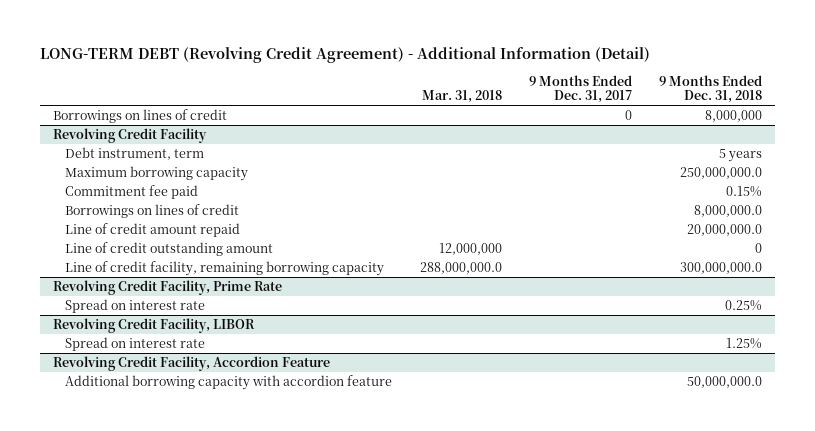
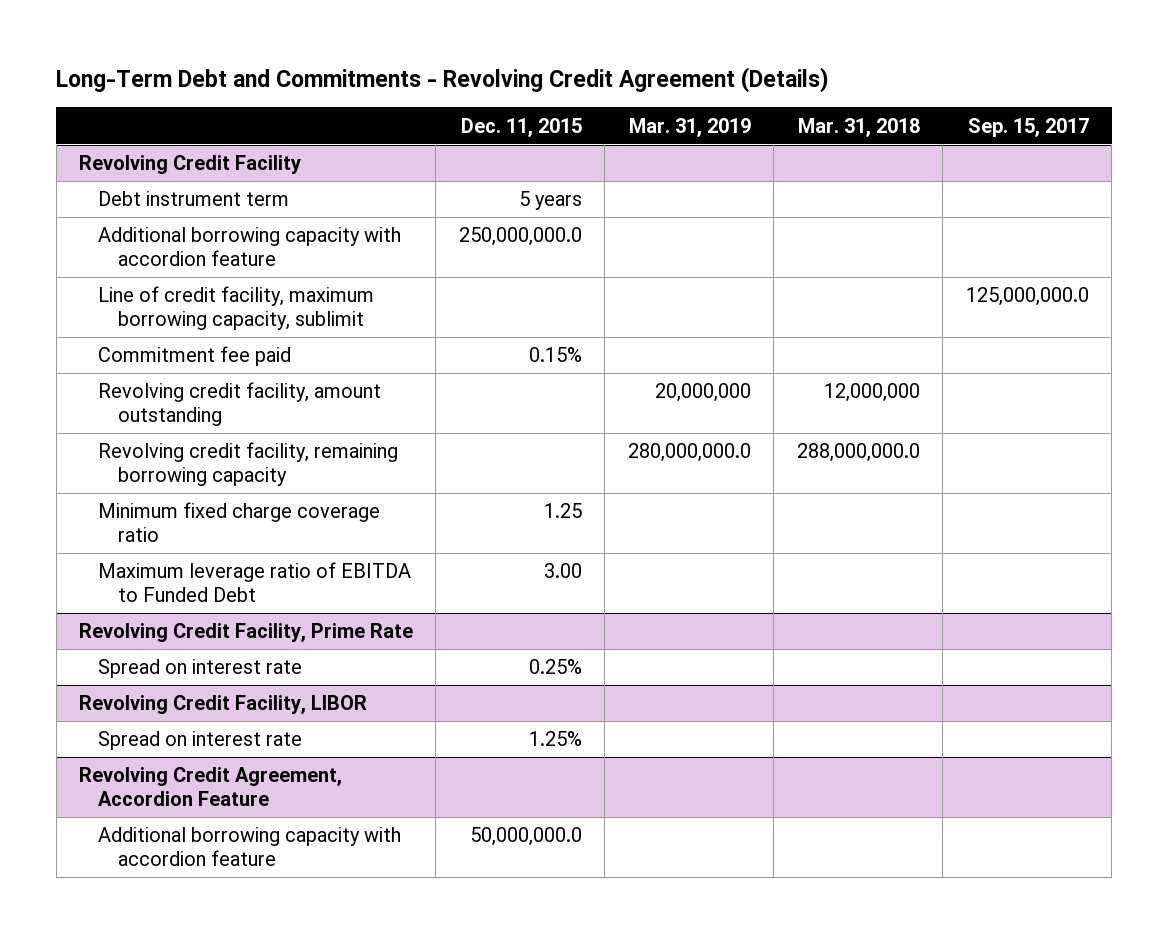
[39,47,650,64] LONG-TERM DEBT (Revolving Credit Agreement) - Additional Information (Detail) -> [56,67,830,94] Long-Term Debt and Commitments - Revolving Credit Agreement (Details)
[528,74,632,104] 9 Months Ended Dec. 31, 2017 -> none
[658,74,762,104] 9 Months Ended Dec. 31, 2018 -> none
none -> [460,117,582,137] Dec. 11, 2015
none -> [628,117,751,137] Mar. 31, 2019
none -> [967,117,1089,137] Sep. 15, 2017
[53,109,228,124] Borrowings on lines of credit -> none
[65,147,205,161] Debt instrument, term -> [98,191,290,207] Debt instrument term
[65,166,249,182] Maximum borrowing capacity -> [98,227,402,267] Additional borrowing capacity with accordion feature
none -> [98,286,375,331] Line of credit facility, maximum borrowing capacity, sublimit
[65,204,240,219] Borrowings on lines of credit -> none
[65,223,241,238] Line of credit amount repaid -> none
[65,242,274,257] Line of credit outstanding amount -> [98,382,382,427] Revolving credit facility, amount outstanding
[65,261,385,277] Line of credit facility, remaining borrowing capacity -> [98,442,399,487] Revolving credit facility, remaining borrowing capacity
none -> [98,502,381,543] Minimum fixed charge coverage ratio
none -> [98,562,412,603] Maximum leverage ratio of EBITDA to Funded Debt
[53,356,331,372] Revolving Credit Facility, Accordion Feature -> none
[65,375,393,391] Additional borrowing capacity with accordion feature -> none
none -> [79,767,343,807] Revolving Credit Agreement, Accordion Feature
none -> [98,827,402,867] Additional borrowing capacity with accordion feature

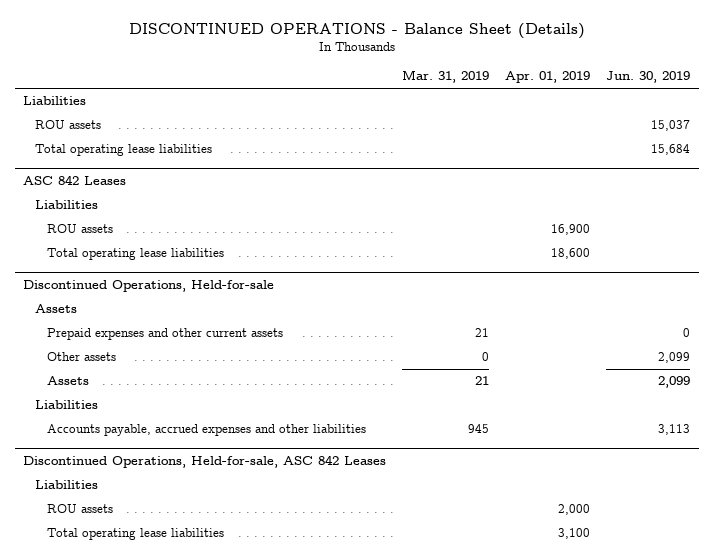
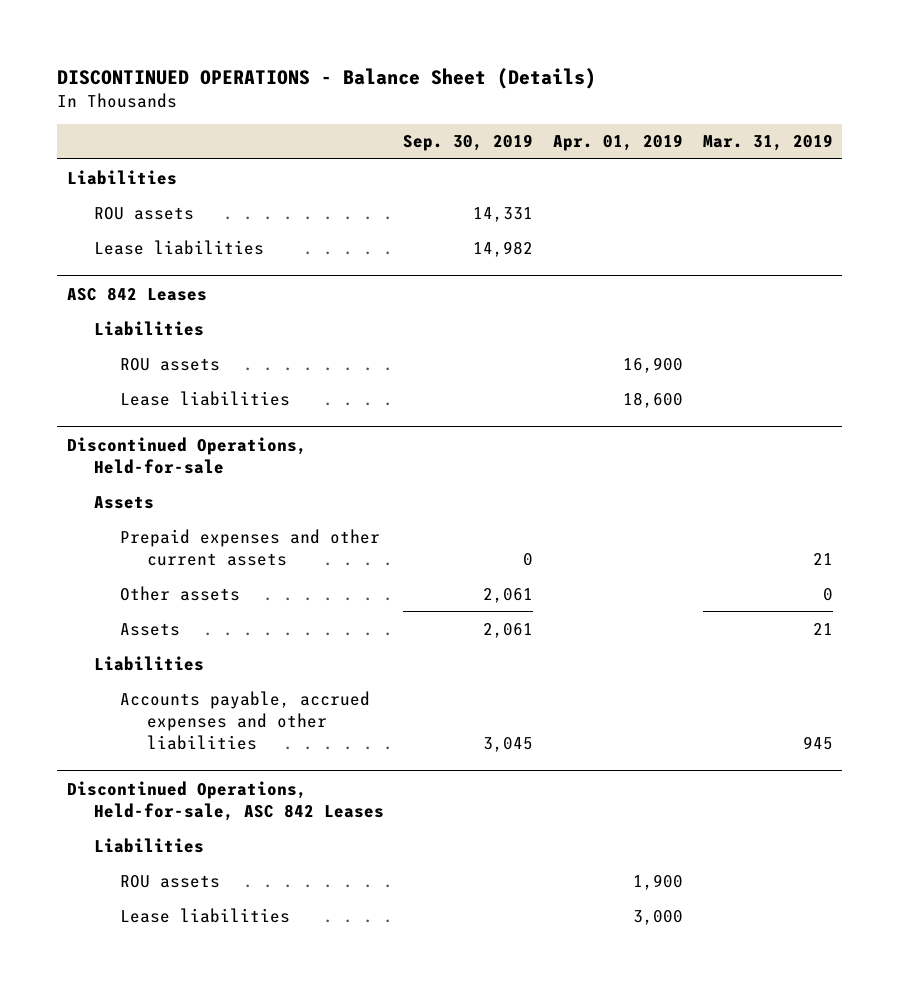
[606,71,691,84] Jun. 30, 2019 -> none
none -> [403,134,534,152] Sep. 30, 2019
[35,144,213,157] Total operating lease liabilities -> [93,239,264,255] Lease liabilities
[47,248,225,261] Total operating lease liabilities -> [120,390,291,406] Lease liabilities
[558,504,591,516] 2,000 -> [632,873,683,890] 1,900
[47,528,225,541] Total operating lease liabilities -> [120,907,291,923] Lease liabilities
[558,528,591,540] 3,100 -> [632,909,683,925] 3,000

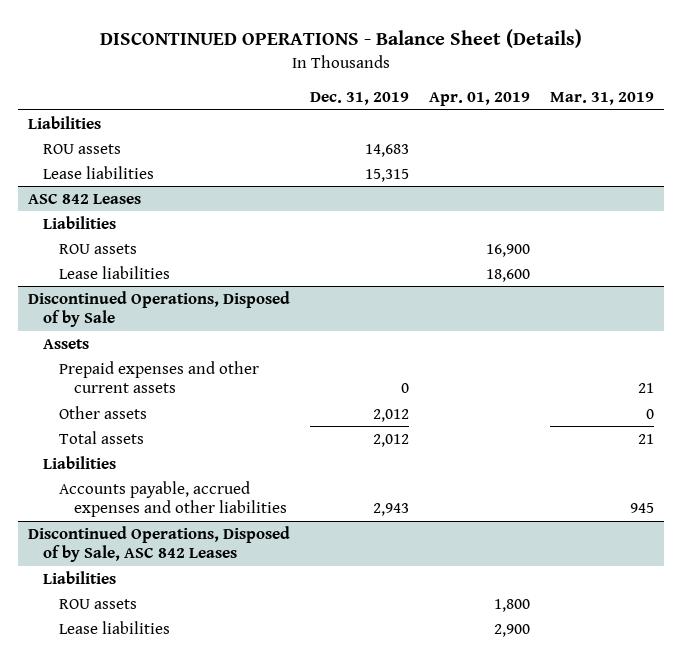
[403,134,534,152] Sep. 30, 2019 -> none
none -> [309,92,409,106] Dec. 31, 2019
[66,436,307,474] Discontinued Operations, Held-for-sale -> [28,290,291,328] Discontinued Operations, Disposed of by Sale
[120,622,181,636] Assets -> [58,430,144,444] Total assets
[66,780,384,821] Discontinued Operations, Held-for-sale, ASC 842 Leases -> [28,525,291,563] Discontinued Operations, Disposed of by Sale, ASC 842 Leases
[632,873,683,890] 1,900 -> [493,598,530,612] 1,800
[632,909,683,925] 3,000 -> [493,623,530,637] 2,900

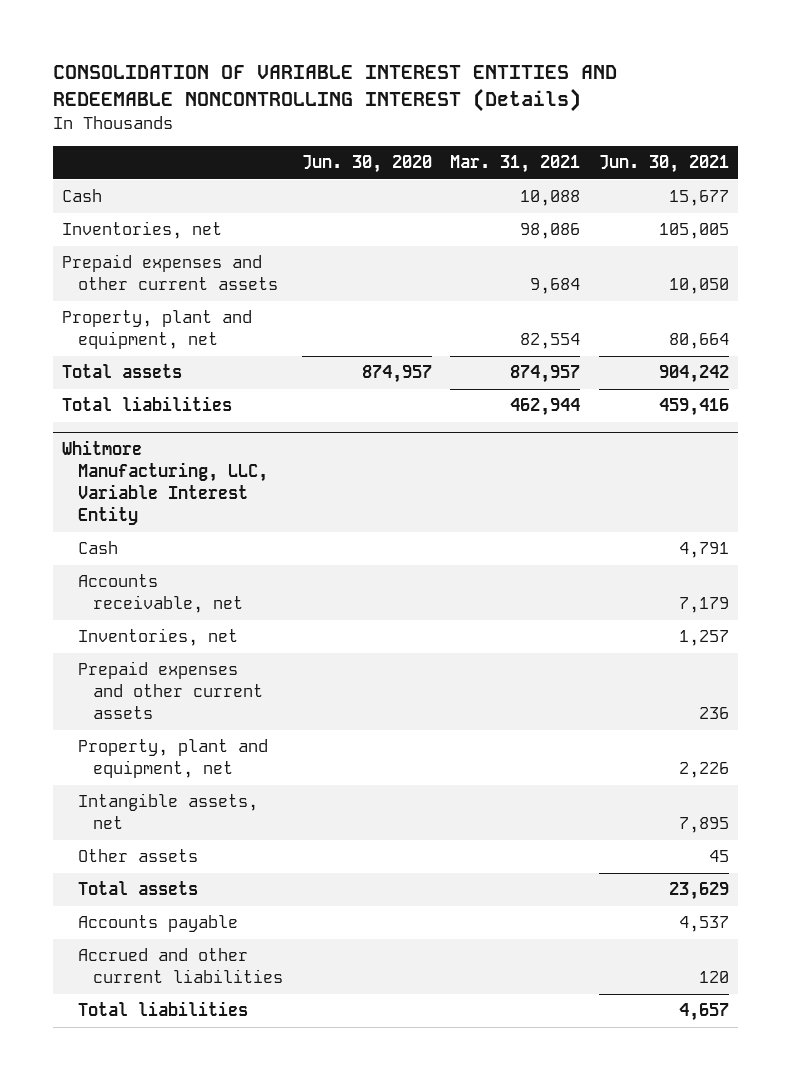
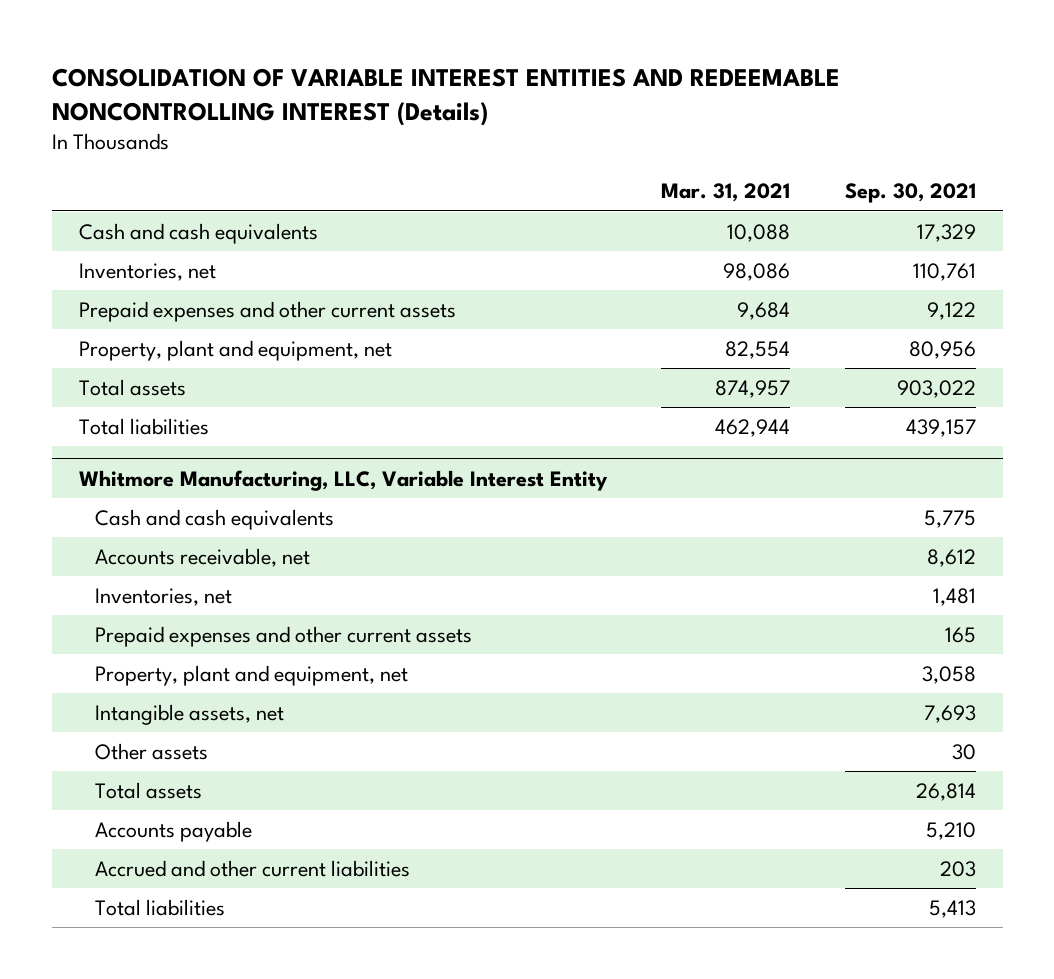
[301,155,432,174] Jun. 30, 2020 -> none
[598,155,729,174] Jun. 30, 2021 -> none
none -> [844,183,976,204] Sep. 30, 2021
[62,189,103,203] Cash -> [78,222,318,244] Cash and cash equivalents
[77,541,118,555] Cash -> [94,508,334,530] Cash and cash equivalents

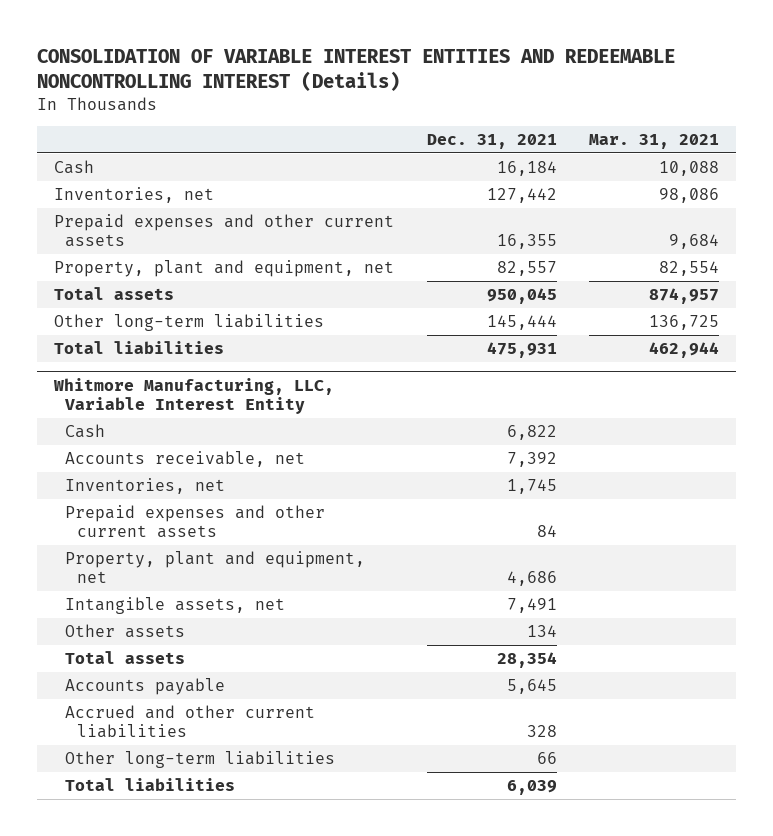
[844,183,976,204] Sep. 30, 2021 -> none
none -> [426,133,557,149] Dec. 31, 2021
[78,222,318,244] Cash and cash equivalents -> [53,160,94,175] Cash
none -> [53,314,324,332] Other long-term liabilities
[94,508,334,530] Cash and cash equivalents -> [65,424,106,439] Cash
none -> [65,751,336,769] Other long-term liabilities

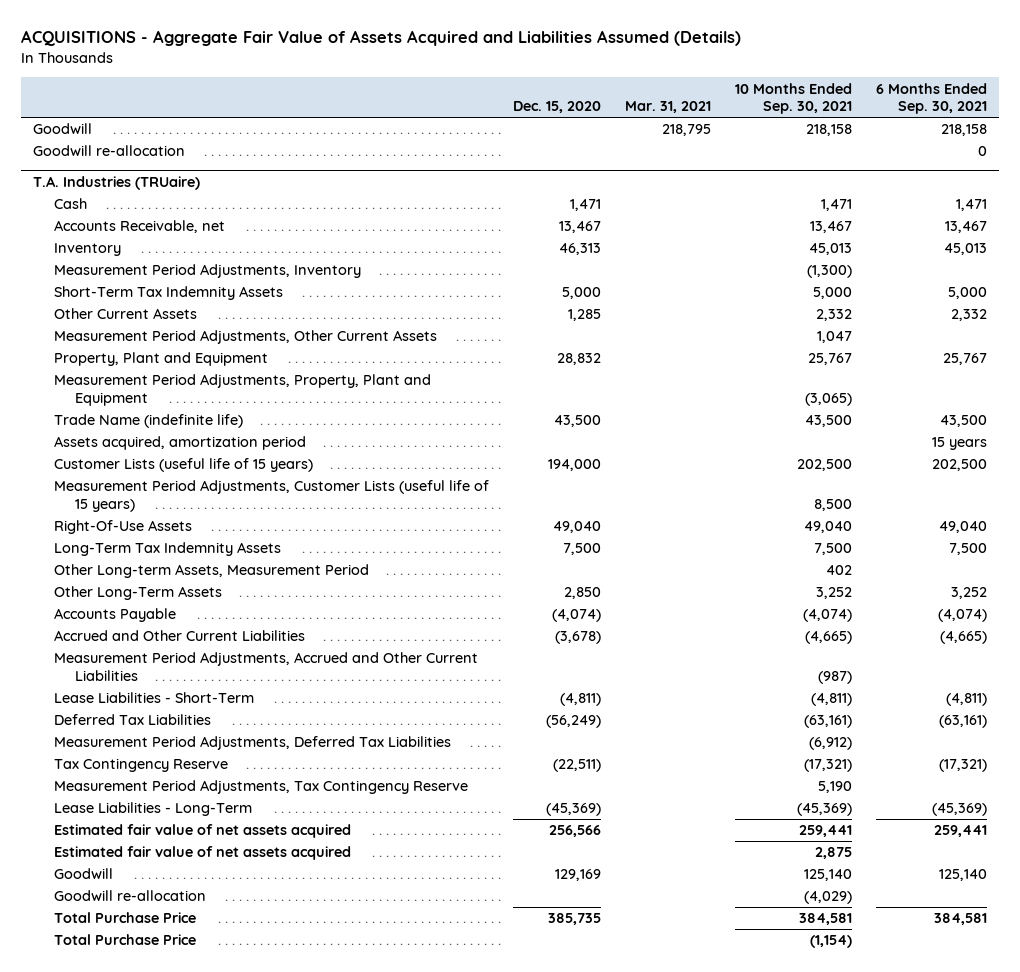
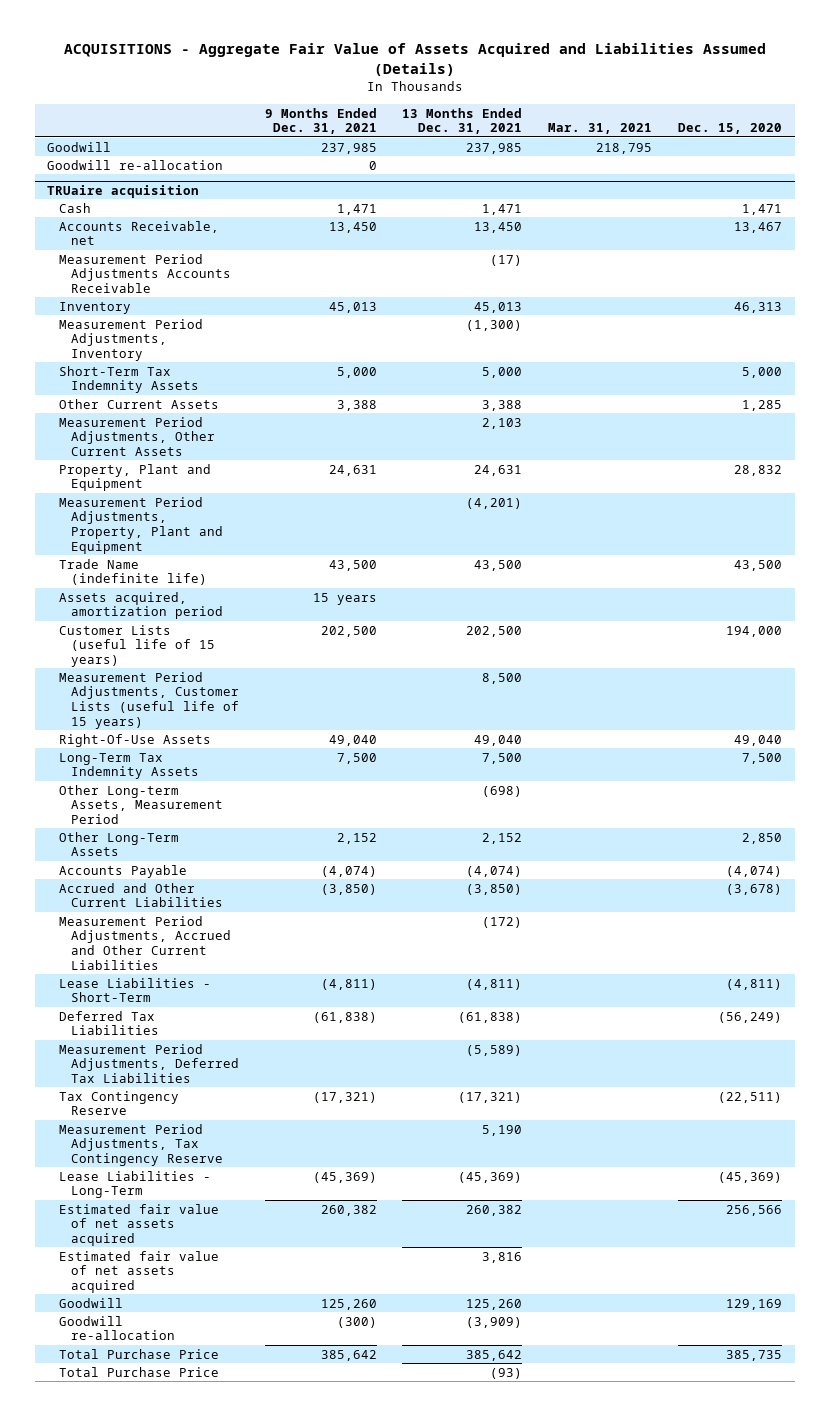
[735,82,853,115] 10 Months Ended Sep. 30, 2021 -> none
[876,82,988,115] 6 Months Ended Sep. 30, 2021 -> none
none -> [264,107,377,135] 9 Months Ended Dec. 31, 2021
none -> [402,107,523,135] 13 Months Ended Dec. 31, 2021
[32,176,200,191] T.A. Industries (TRUaire) -> [47,184,200,198] TRUaire acquisition
none -> [59,253,231,293] Measurement Period Adjustments Accounts Receivable

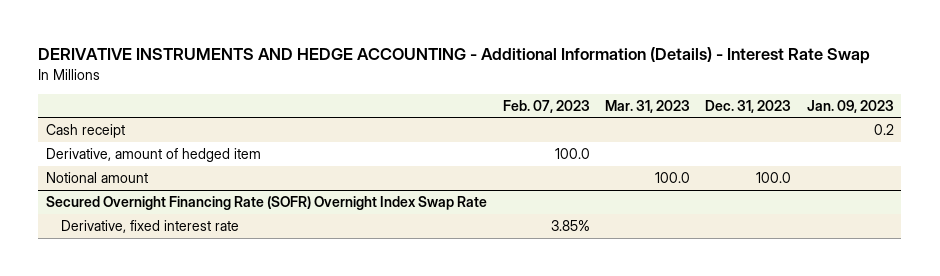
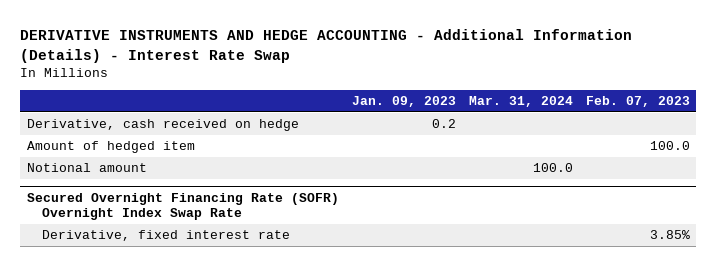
[604,99,690,113] Mar. 31, 2023 -> none
[705,99,792,113] Dec. 31, 2023 -> none
none -> [468,96,573,108] Mar. 31, 2024
[46,124,126,139] Cash receipt -> [26,119,299,132] Derivative, cash received on hedge
[46,148,262,163] Derivative, amount of hedged item -> [26,141,195,154] Amount of hedged item

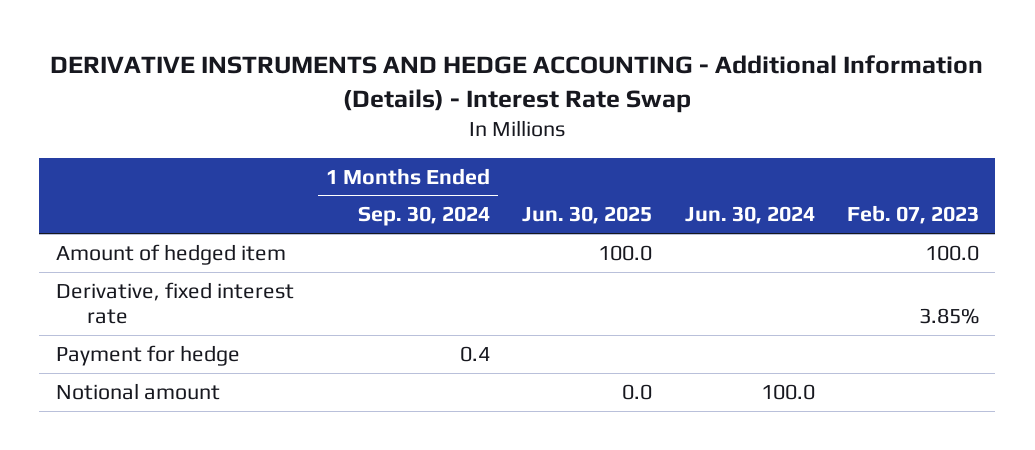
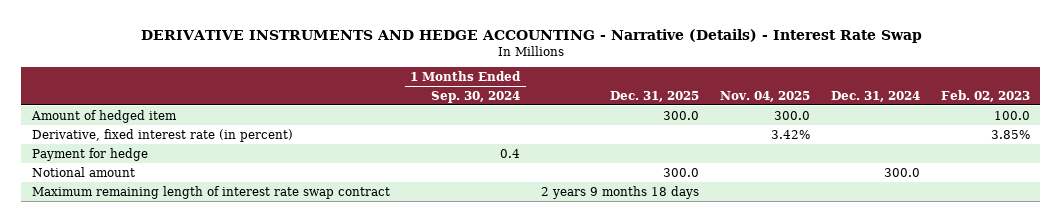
[50,55,984,113] DERIVATIVE INSTRUMENTS AND HEDGE ACCOUNTING - Additional Information (Details) - Interest Rate Swap -> [140,28,922,43] DERIVATIVE INSTRUMENTS AND HEDGE ACCOUNTING - Narrative (Details) - Interest Rate Swap
[522,206,653,225] Jun. 30, 2025 -> none
[684,206,815,225] Jun. 30, 2024 -> none
[847,205,980,225] Feb. 07, 2023 -> none
none -> [610,90,700,102] Dec. 31, 2025
none -> [720,90,811,102] Nov. 04, 2025
none -> [830,90,920,102] Dec. 31, 2024
none -> [940,89,1030,102] Feb. 02, 2023
[55,281,294,325] Derivative, fixed interest rate -> [31,128,293,142] Derivative, fixed interest rate (in percent)
none -> [31,185,390,199] Maximum remaining length of interest rate swap contract

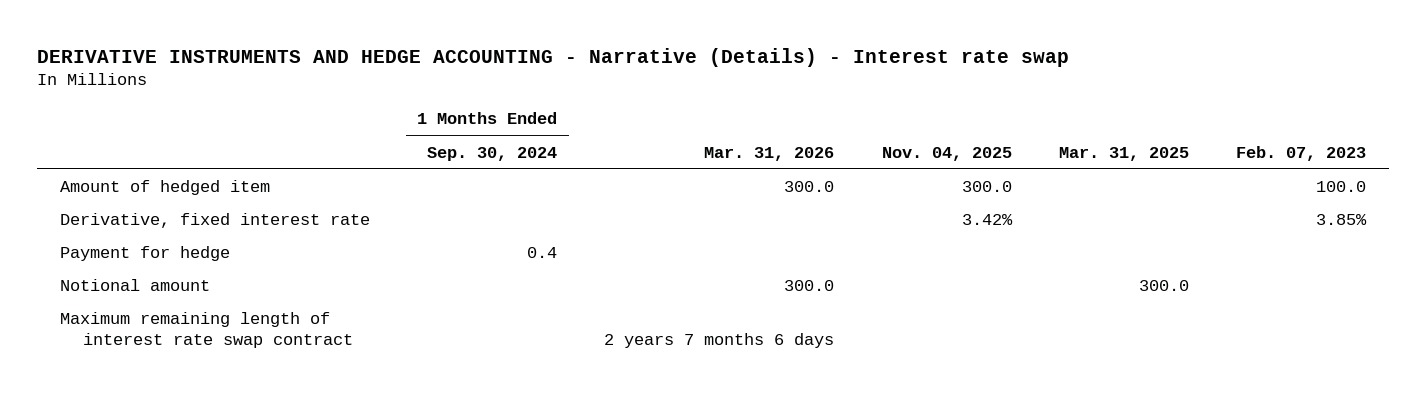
[140,28,922,43] DERIVATIVE INSTRUMENTS AND HEDGE ACCOUNTING - Narrative (Details) - Interest Rate Swap -> [36,47,1069,67] DERIVATIVE INSTRUMENTS AND HEDGE ACCOUNTING - Narrative (Details) - Interest rate swap
[610,90,700,102] Dec. 31, 2025 -> none
[830,90,920,102] Dec. 31, 2024 -> none
[940,89,1030,102] Feb. 02, 2023 -> none
none -> [704,146,835,161] Mar. 31, 2026
none -> [1058,146,1189,161] Mar. 31, 2025
none -> [1235,145,1366,161] Feb. 07, 2023
[31,128,293,142] Derivative, fixed interest rate (in percent) -> [60,213,371,229] Derivative, fixed interest rate

